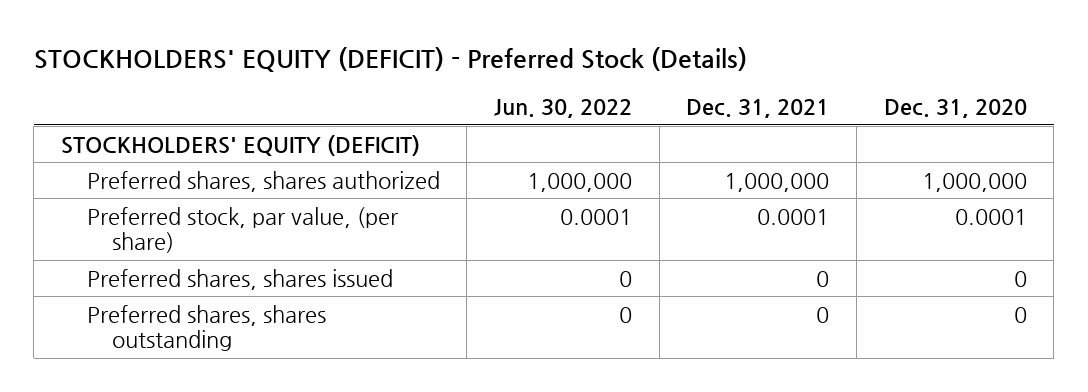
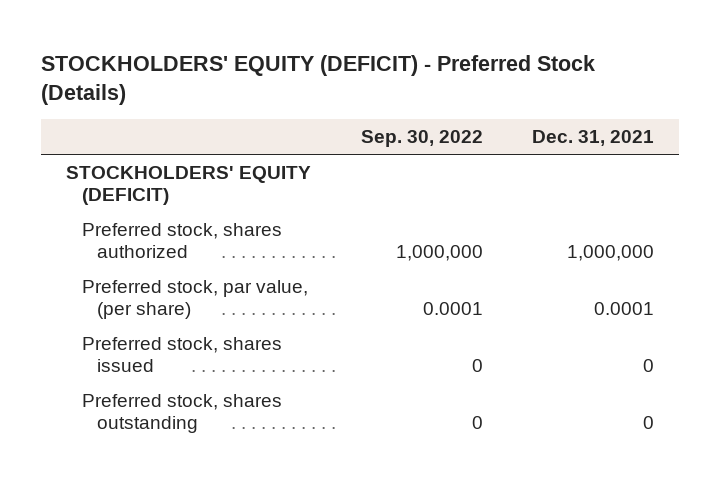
[493,98,632,118] Jun. 30, 2022 -> none
[883,98,1027,118] Dec. 31, 2020 -> none
none -> [360,129,483,147] Sep. 30, 2022
[86,170,440,192] Preferred shares, shares authorized -> [81,223,282,259] Preferred stock, shares authorized
[86,268,393,290] Preferred shares, shares issued -> [81,337,282,373] Preferred stock, shares issued
[86,304,326,352] Preferred shares, shares outstanding -> [81,394,282,434] Preferred stock, shares outstanding

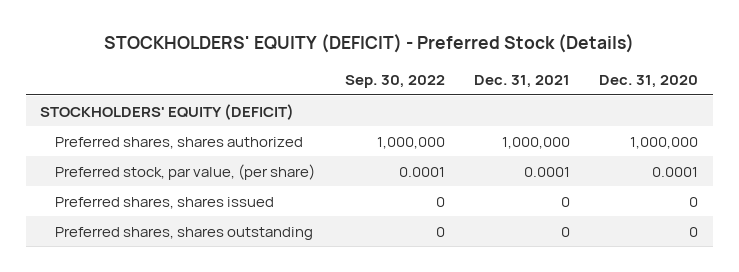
none -> [599,74,699,88] Dec. 31, 2020
[81,223,282,259] Preferred stock, shares authorized -> [55,136,304,149] Preferred shares, shares authorized
[81,337,282,373] Preferred stock, shares issued -> [55,196,275,209] Preferred shares, shares issued
[81,394,282,434] Preferred stock, shares outstanding -> [55,226,314,240] Preferred shares, shares outstanding

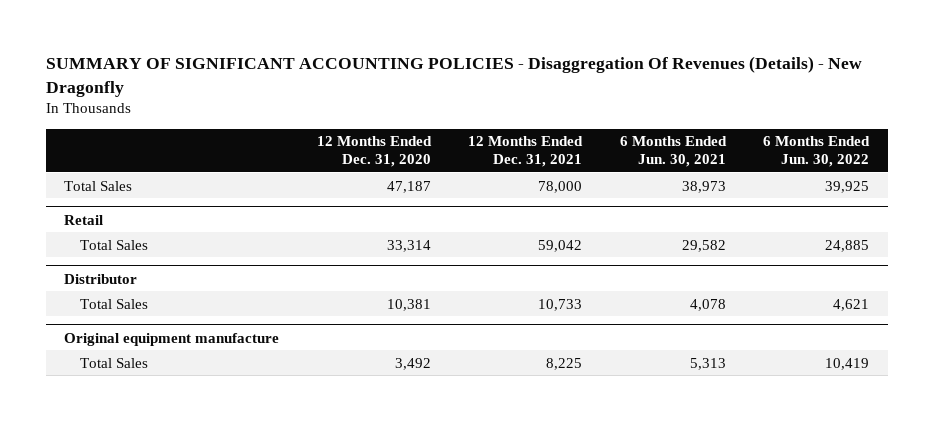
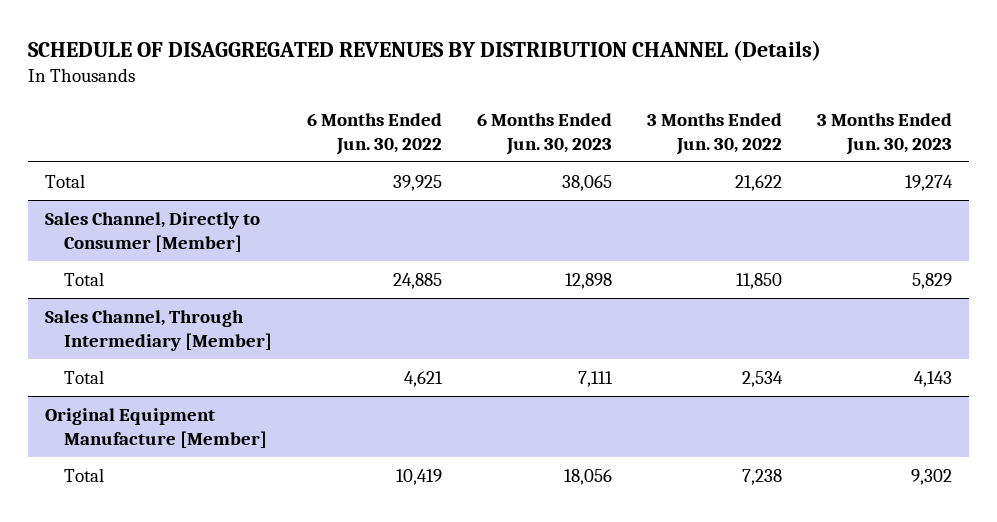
[45,56,862,97] SUMMARY OF SIGNIFICANT ACCOUNTING POLICIES - Disaggregation Of Revenues (Details) - New Dragonfly -> [27,39,821,61] SCHEDULE OF DISAGGREGATED REVENUES BY DISTRIBUTION CHANNEL (Details)
[316,136,432,168] 12 Months Ended Dec. 31, 2020 -> none
[468,136,584,168] 12 Months Ended Dec. 31, 2021 -> none
[619,136,727,168] 6 Months Ended Jun. 30, 2021 -> none
none -> [477,112,613,155] 6 Months Ended Jun. 30, 2023
none -> [647,112,783,155] 3 Months Ended Jun. 30, 2022
none -> [817,112,953,155] 3 Months Ended Jun. 30, 2023
[64,180,133,191] Total Sales -> [45,174,86,189] Total
[64,214,104,225] Retail -> [45,212,261,252] Sales Channel, Directly to Consumer [Member]
[79,239,148,250] Total Sales -> [64,272,105,287] Total
[64,273,138,284] Distributor -> [45,310,273,351] Sales Channel, Through Intermediary [Member]
[79,298,148,309] Total Sales -> [64,370,105,385] Total
[64,332,280,346] Original equipment manufacture -> [45,408,268,448] Original Equipment Manufacture [Member]
[79,357,148,368] Total Sales -> [64,468,105,483] Total

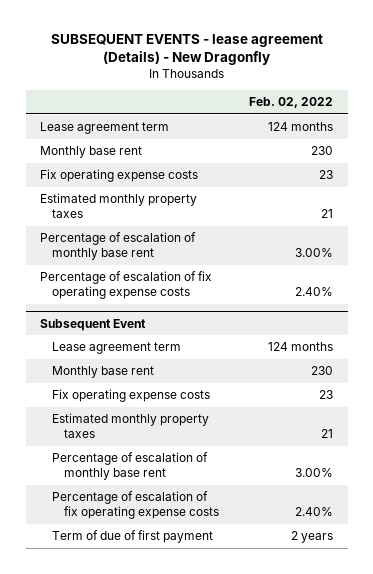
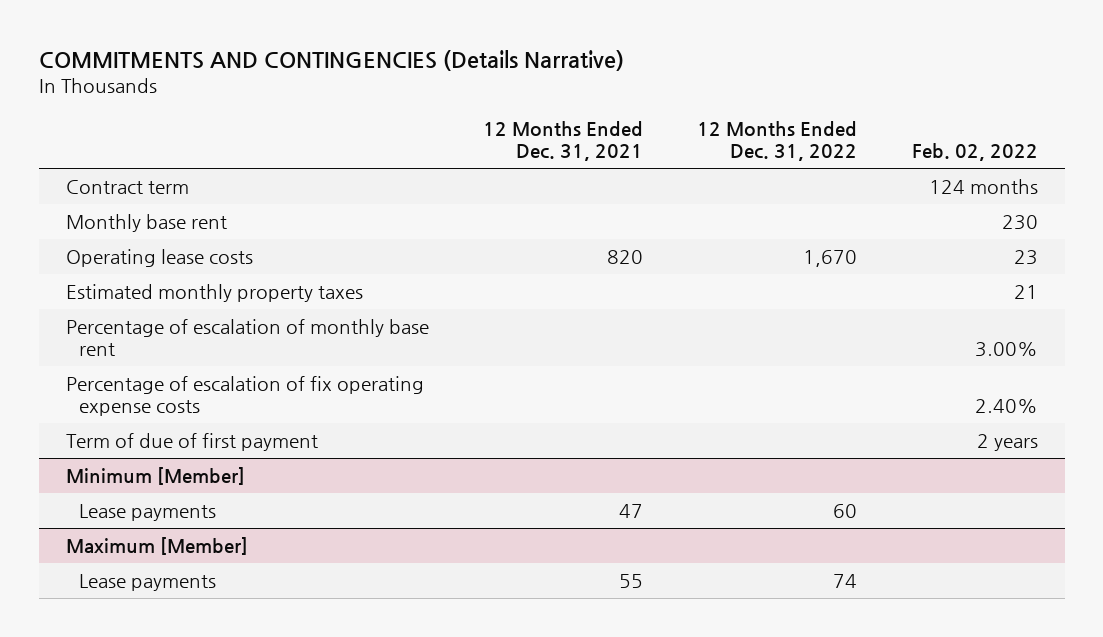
[50,33,323,66] SUBSEQUENT EVENTS - lease agreement (Details) - New Dragonfly -> [38,50,624,72] COMMITMENTS AND CONTINGENCIES (Details Narrative)
none -> [483,120,644,161] 12 Months Ended Dec. 31, 2021
none -> [697,120,858,161] 12 Months Ended Dec. 31, 2022
[40,146,143,159] Monthly base rent -> none
[40,169,199,183] Fix operating expense costs -> none
[40,193,198,219] Estimated monthly property taxes -> none
[40,232,197,261] Percentage of escalation of monthly base rent -> none
[40,271,213,300] Percentage of escalation of fix operating expense costs -> none
[40,318,147,331] Subsequent Event -> none
[52,342,182,355] Lease agreement term -> none
[40,122,170,135] Lease agreement term -> [65,179,189,194] Contract term
[52,389,211,403] Fix operating expense costs -> none
none -> [65,248,253,267] Operating lease costs
none -> [65,466,245,485] Minimum [Member]
none -> [79,503,217,521] Lease payments
none -> [65,536,248,555] Maximum [Member]
none -> [79,573,217,591] Lease payments

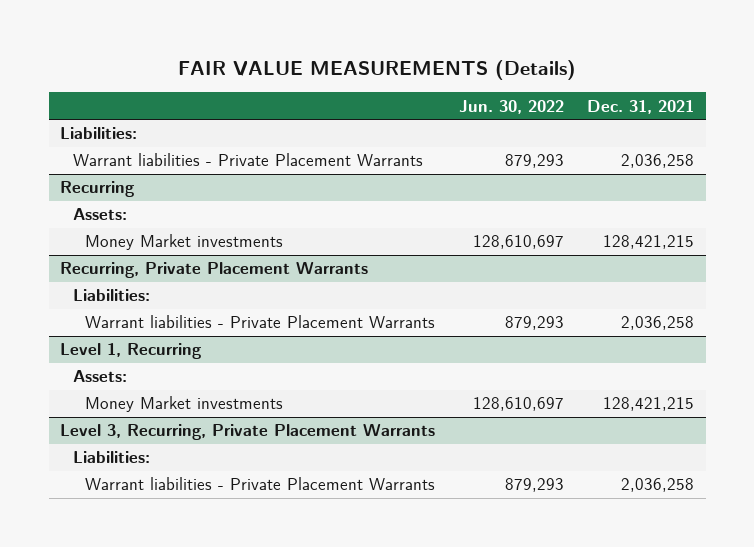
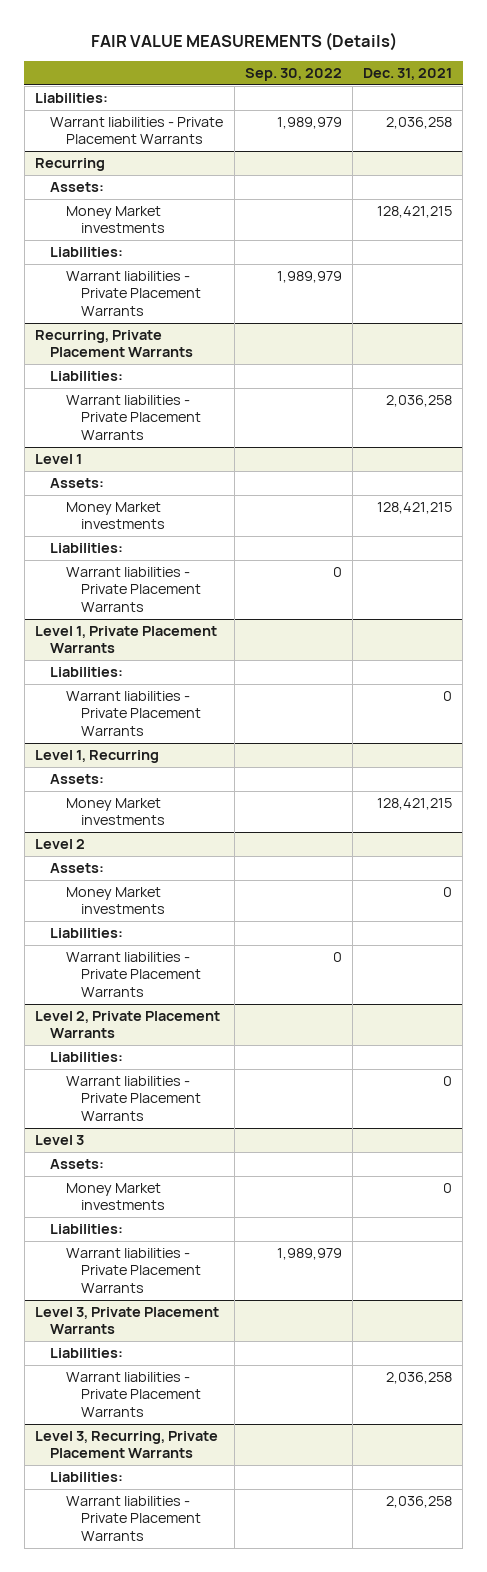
[458,99,564,114] Jun. 30, 2022 -> none
none -> [244,68,342,82] Sep. 30, 2022
none -> [50,247,124,258] Liabilities:
none -> [65,271,201,316] Warrant liabilities - Private Placement Warrants
none -> [35,454,83,465] Level 1
none -> [50,478,105,489] Assets:
none -> [65,502,165,530] Money Market investments
none -> [50,543,124,554] Liabilities:
none -> [65,567,201,612] Warrant liabilities - Private Placement Warrants
none -> [35,626,218,654] Level 1, Private Placement Warrants
none -> [50,667,124,678] Liabilities:
none -> [65,691,201,736] Warrant liabilities - Private Placement Warrants
none -> [35,839,86,850] Level 2
none -> [50,863,105,874] Assets:
none -> [65,887,165,915] Money Market investments
none -> [50,928,124,939] Liabilities:
none -> [65,952,201,997] Warrant liabilities - Private Placement Warrants
none -> [35,1011,221,1039] Level 2, Private Placement Warrants
none -> [50,1052,124,1063] Liabilities:
none -> [65,1076,201,1121] Warrant liabilities - Private Placement Warrants
none -> [35,1135,85,1146] Level 3
none -> [50,1159,105,1170] Assets:
none -> [65,1183,165,1211] Money Market investments
none -> [50,1224,124,1235] Liabilities:
none -> [65,1248,201,1293] Warrant liabilities - Private Placement Warrants
none -> [35,1307,220,1335] Level 3, Private Placement Warrants
none -> [50,1348,124,1359] Liabilities:
none -> [65,1372,201,1417] Warrant liabilities - Private Placement Warrants

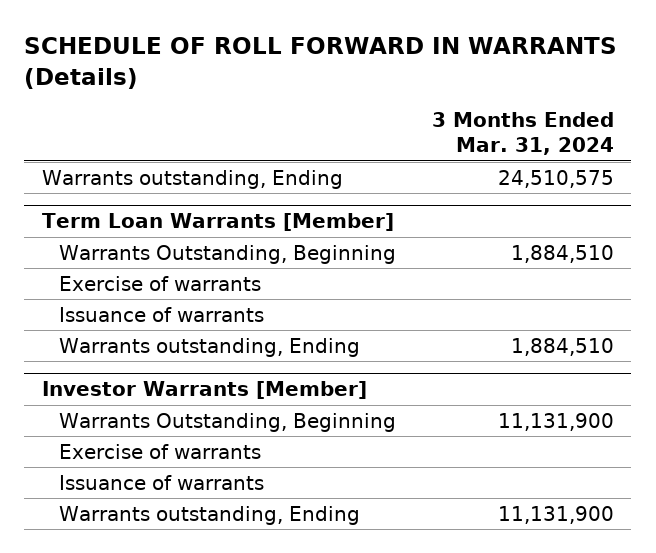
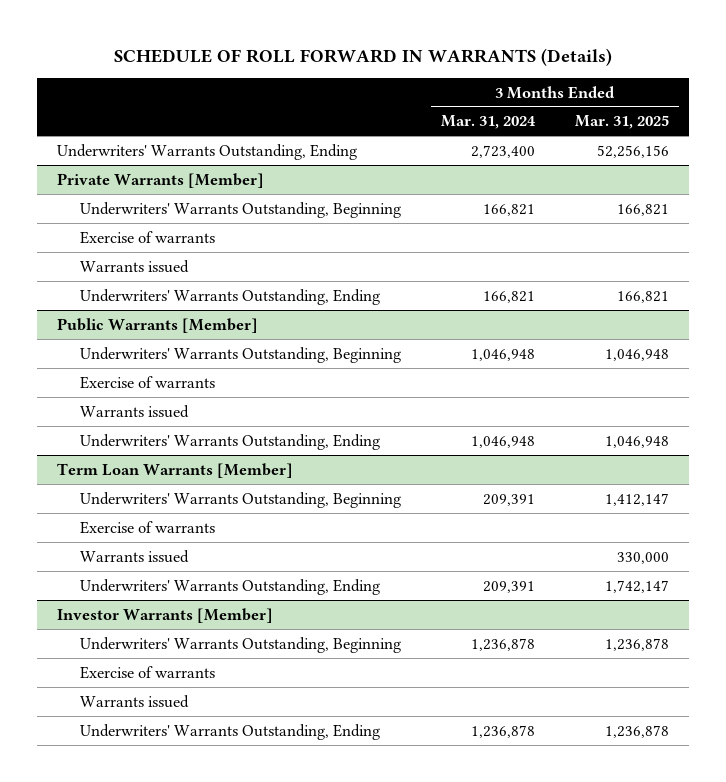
none -> [574,115,669,130] Mar. 31, 2025
[41,169,343,189] Warrants outstanding, Ending -> [56,143,357,160] Underwriters' Warrants Outstanding, Ending
[497,169,614,188] 24,510,575 -> [470,144,535,158] 2,723,400
none -> [56,172,264,188] Private Warrants [Member]
none -> [79,201,401,218] Underwriters' Warrants Outstanding, Beginning
none -> [79,230,215,244] Exercise of warrants
none -> [79,259,189,273] Warrants issued
none -> [79,288,380,305] Underwriters' Warrants Outstanding, Ending
none -> [56,317,258,333] Public Warrants [Member]
none -> [79,346,401,363] Underwriters' Warrants Outstanding, Beginning
none -> [79,375,215,389] Exercise of warrants
none -> [79,404,189,418] Warrants issued
none -> [79,433,380,450] Underwriters' Warrants Outstanding, Ending
[59,244,397,264] Warrants Outstanding, Beginning -> [79,491,401,508] Underwriters' Warrants Outstanding, Beginning
[510,244,614,263] 1,884,510 -> [482,493,535,506] 209,391
[59,306,265,322] Issuance of warrants -> none
none -> [79,549,189,563] Warrants issued
[59,337,361,357] Warrants outstanding, Ending -> [79,578,380,595] Underwriters' Warrants Outstanding, Ending
[510,337,614,356] 1,884,510 -> [482,580,535,593] 209,391
[59,412,397,432] Warrants Outstanding, Beginning -> [79,636,401,653] Underwriters' Warrants Outstanding, Beginning
[497,412,614,431] 11,131,900 -> [470,637,535,651] 1,236,878
[59,474,265,490] Issuance of warrants -> none
none -> [79,694,189,708] Warrants issued
[59,505,361,525] Warrants outstanding, Ending -> [79,723,380,740] Underwriters' Warrants Outstanding, Ending
[497,505,614,524] 11,131,900 -> [470,724,535,738] 1,236,878

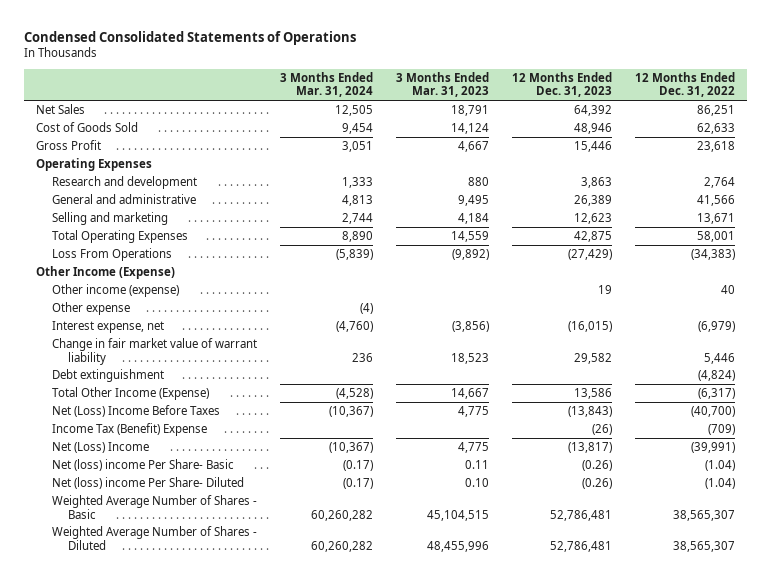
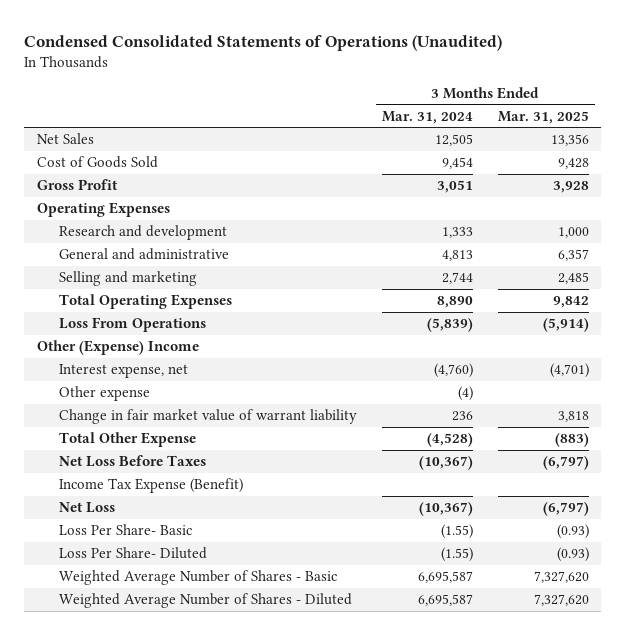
[24,30,357,45] Condensed Consolidated Statements of Operations -> [24,35,503,52] Condensed Consolidated Statements of Operations (Unaudited)
[396,71,490,98] 3 Months Ended Mar. 31, 2023 -> none
[512,71,613,98] 12 Months Ended Dec. 31, 2023 -> none
[635,71,736,98] 12 Months Ended Dec. 31, 2022 -> none
none -> [497,110,589,124] Mar. 31, 2025
[52,283,180,297] Other income (expense) -> none
[35,265,175,279] Other Income (Expense) -> [36,340,199,356] Other (Expense) Income
[52,301,131,315] Other expense -> [59,386,151,402] Other expense
[52,368,165,382] Debt extinguishment -> none
[52,386,210,400] Total Other Income (Expense) -> [59,432,197,448] Total Other Expense
[52,404,221,417] Net (Loss) Income Before Taxes -> [59,455,207,468] Net Loss Before Taxes
[52,422,208,436] Income Tax (Benefit) Expense -> [59,478,244,494] Income Tax Expense (Benefit)
[52,441,150,453] Net (Loss) Income -> [59,502,116,514] Net Loss
[52,458,235,471] Net (loss) income Per Share- Basic -> [59,524,193,536] Loss Per Share- Basic
[343,459,374,471] (0.17) -> [440,524,473,540] (1.55)
[52,476,245,489] Net (loss) income Per Share- Diluted -> [59,547,208,560] Loss Per Share- Diluted
[343,477,374,489] (0.17) -> [440,547,473,563] (1.55)
[311,509,374,521] 60,260,282 -> [417,571,473,584] 6,695,587
[311,540,374,552] 60,260,282 -> [417,594,473,607] 6,695,587

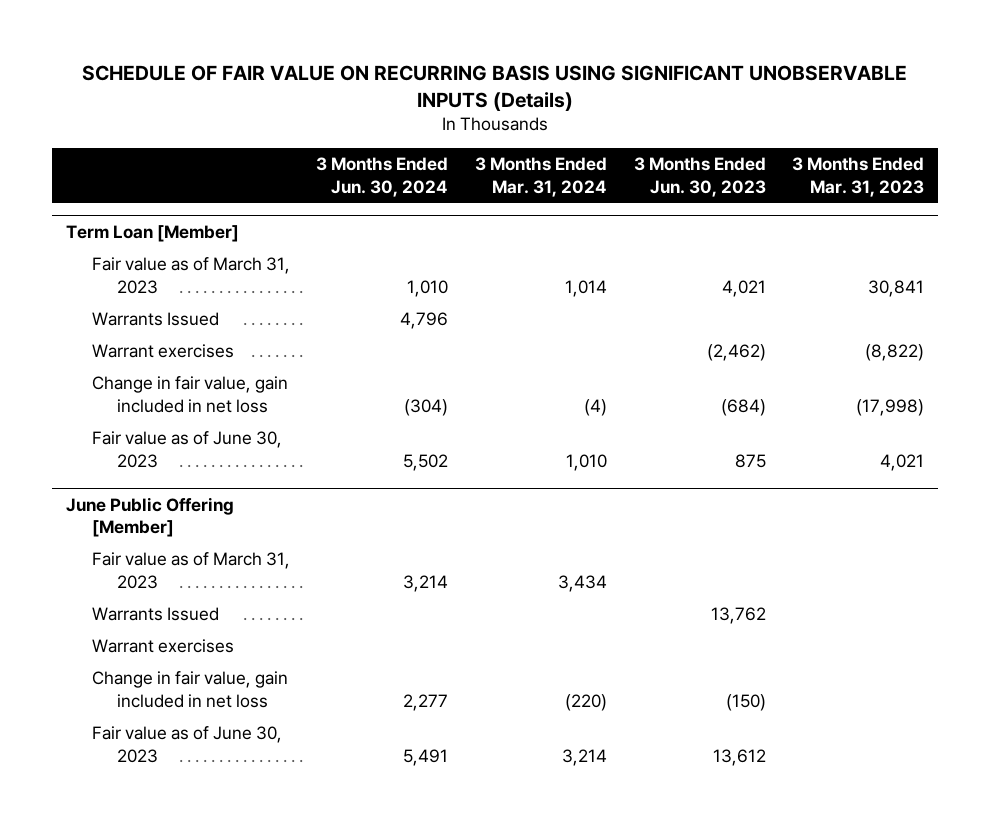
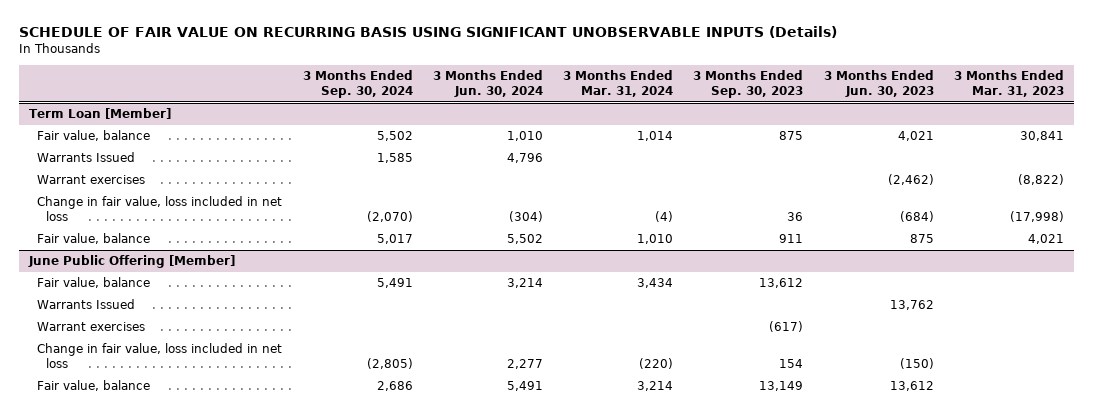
none -> [302,70,413,99] 3 Months Ended Sep. 30, 2024
none -> [693,70,804,99] 3 Months Ended Sep. 30, 2023
[91,257,290,294] Fair value as of March 31, 2023 -> [37,130,151,142] Fair value, balance
[91,376,288,413] Change in fair value, gain included in net loss -> [37,196,283,222] Change in fair value, loss included in net loss
[91,431,282,468] Fair value as of June 30, 2023 -> [37,233,151,245] Fair value, balance
[91,552,290,589] Fair value as of March 31, 2023 -> [37,277,151,289] Fair value, balance
[91,671,288,708] Change in fair value, gain included in net loss -> [37,343,283,369] Change in fair value, loss included in net loss
[91,726,282,763] Fair value as of June 30, 2023 -> [37,380,151,392] Fair value, balance

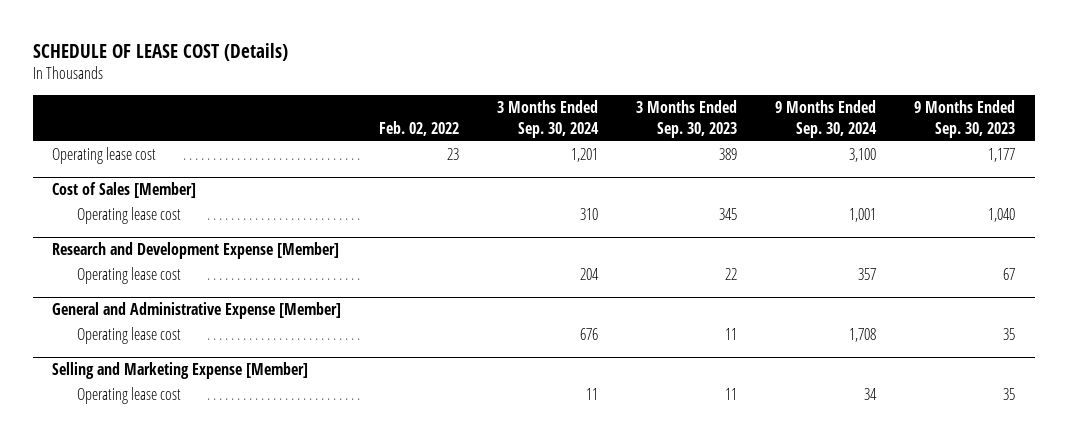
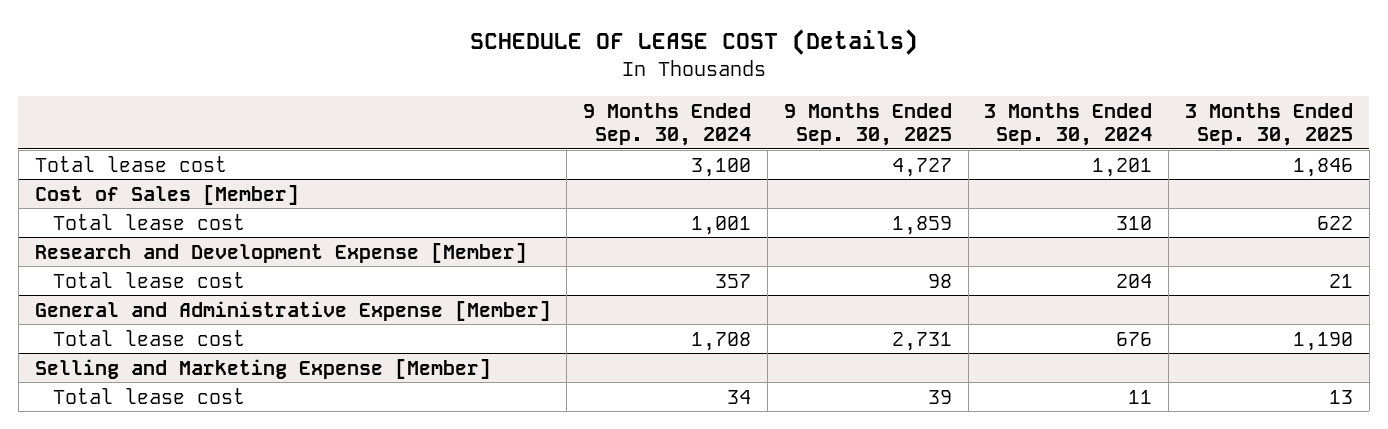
[379,120,460,136] Feb. 02, 2022 -> none
[636,100,738,138] 3 Months Ended Sep. 30, 2023 -> none
[914,100,1016,138] 9 Months Ended Sep. 30, 2023 -> none
none -> [783,102,952,146] 9 Months Ended Sep. 30, 2025
none -> [1185,102,1354,146] 3 Months Ended Sep. 30, 2025
[52,147,157,165] Operating lease cost -> [34,155,227,172] Total lease cost
[76,207,181,225] Operating lease cost -> [53,213,246,230] Total lease cost
[76,267,181,285] Operating lease cost -> [53,271,246,288] Total lease cost
[76,327,181,345] Operating lease cost -> [53,329,246,346] Total lease cost
[76,387,181,405] Operating lease cost -> [53,387,246,404] Total lease cost

